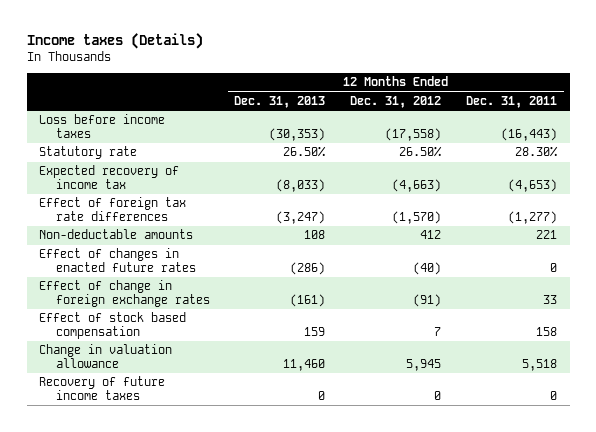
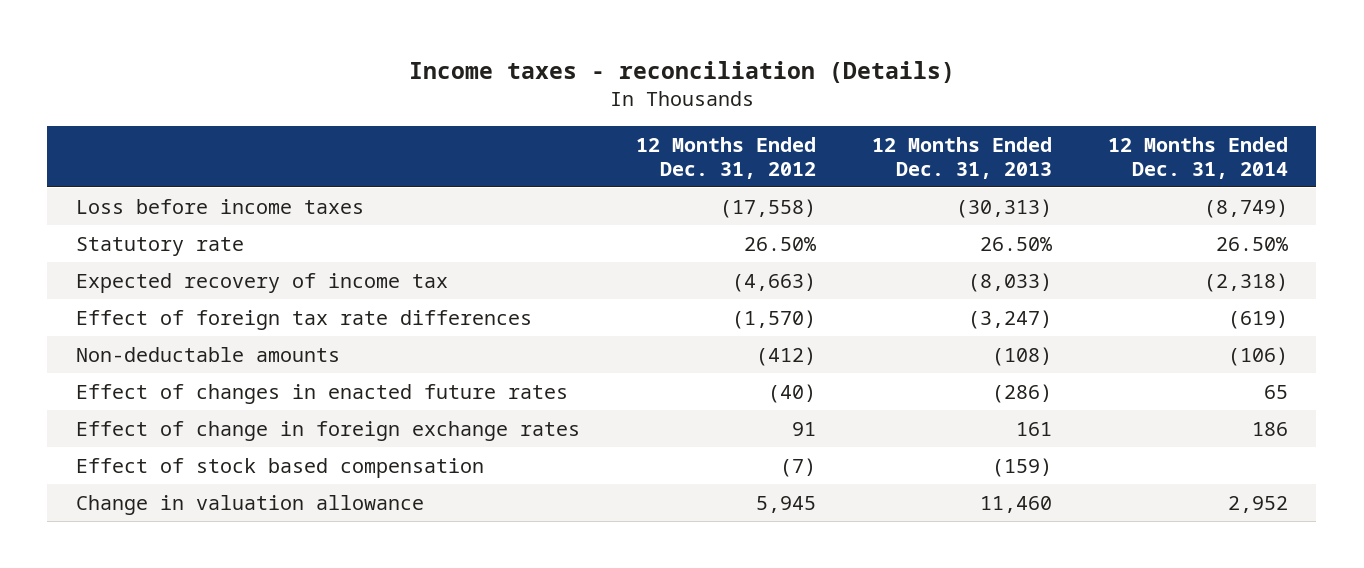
[26,32,203,49] Income taxes (Details) -> [408,60,955,83] Income taxes - reconciliation (Details)
[466,95,558,108] Dec. 31, 2011 -> none
none -> [1108,136,1289,179] 12 Months Ended Dec. 31, 2014
[269,128,326,142] (30,353) -> [956,198,1053,218] (30,313)
[304,230,326,240] 108 -> [992,346,1053,366] (108)
[420,230,442,240] 412 -> [755,346,816,366] (412)
[290,294,326,308] (161) -> [1016,421,1053,436] 161
[413,294,442,308] (91) -> [791,421,816,436] 91
[304,327,326,337] 159 -> [992,457,1053,477] (159)
[434,327,442,337] 7 -> [779,457,816,477] (7)
[39,376,166,401] Recovery of future income taxes -> none

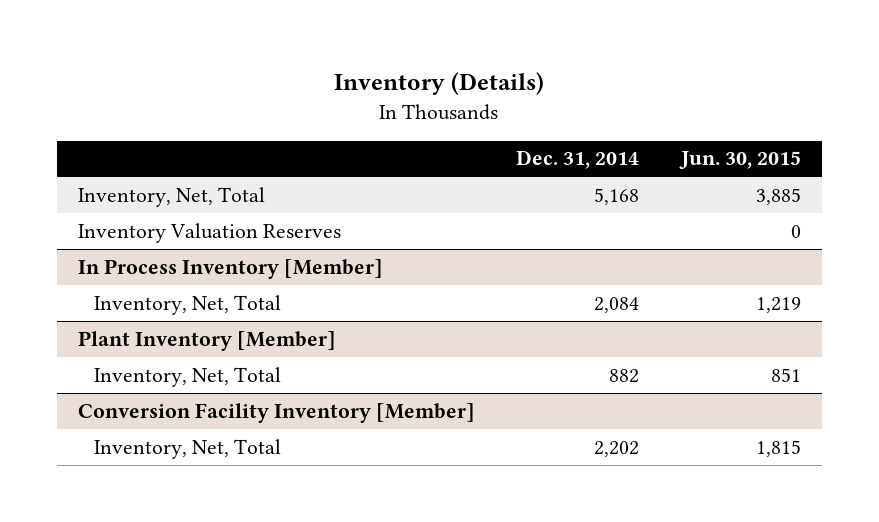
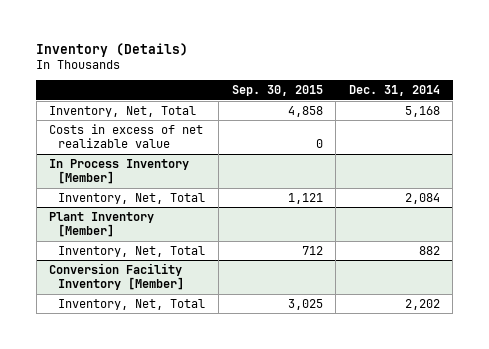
[678,151,801,170] Jun. 30, 2015 -> none
none -> [231,85,323,97] Sep. 30, 2015
[77,222,341,243] Inventory Valuation Reserves -> [49,123,204,149] Costs in excess of net realizable value

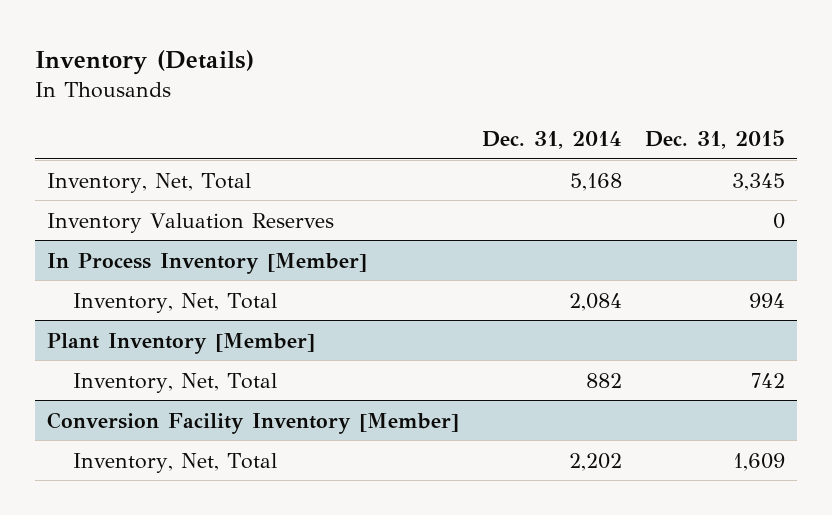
[231,85,323,97] Sep. 30, 2015 -> none
none -> [645,129,786,149] Dec. 31, 2015
[49,123,204,149] Costs in excess of net realizable value -> [46,212,334,233] Inventory Valuation Reserves

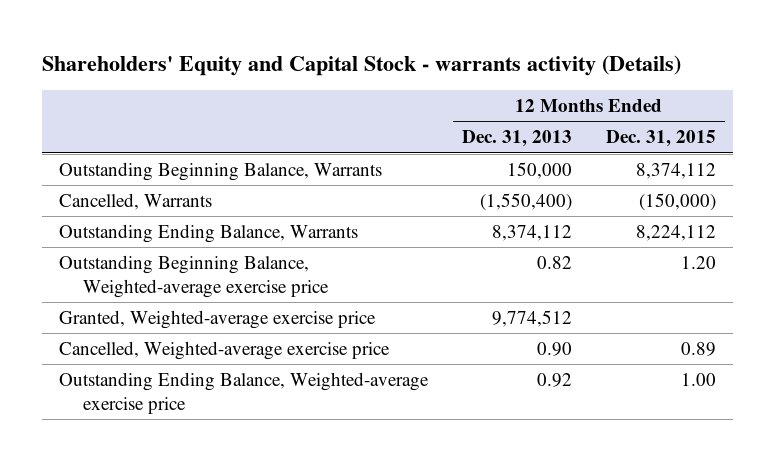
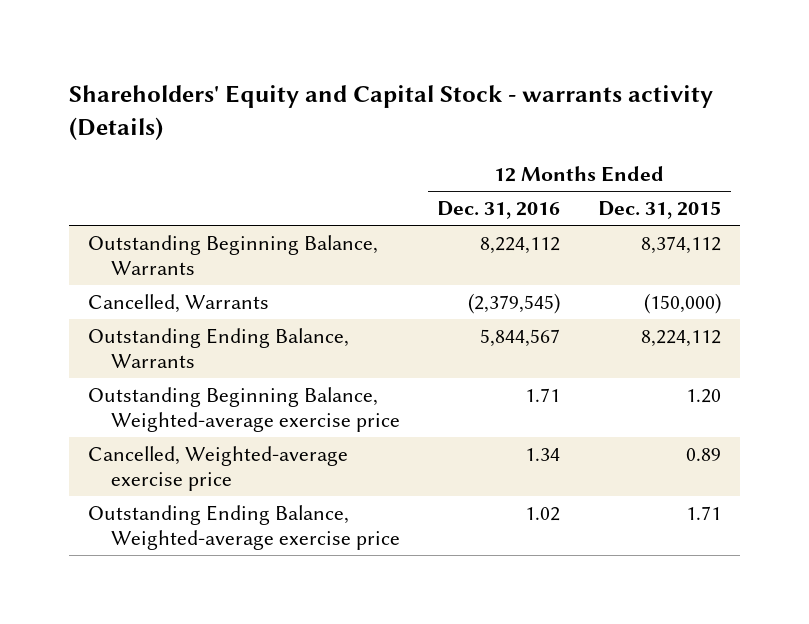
[461,130,572,148] Dec. 31, 2013 -> none
none -> [437,201,561,220] Dec. 31, 2016
[58,309,376,329] Granted, Weighted-average exercise price -> none
[681,372,717,386] 1.00 -> [686,506,722,521] 1.71

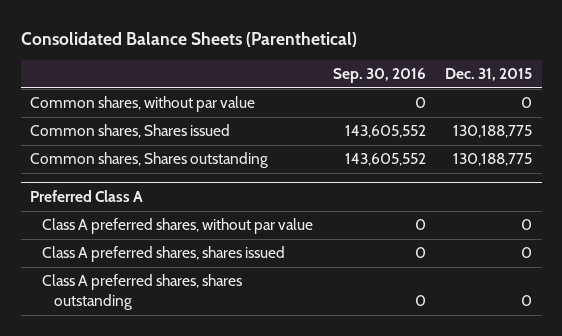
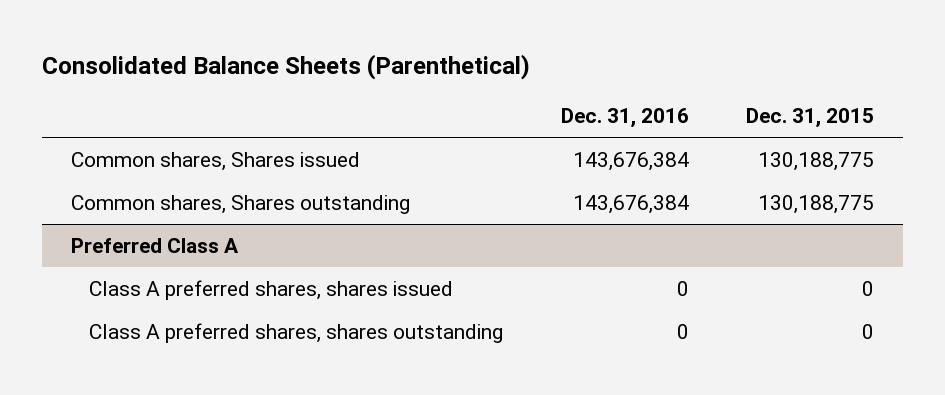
[332,68,426,84] Sep. 30, 2016 -> none
none -> [560,108,689,129] Dec. 31, 2016
[30,96,256,113] Common shares, without par value -> none
[42,218,314,235] Class A preferred shares, without par value -> none

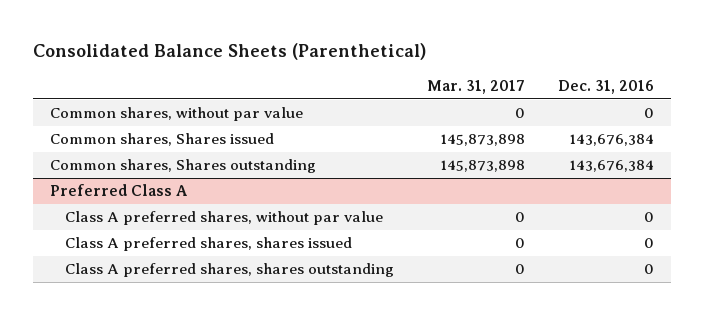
[746,108,875,129] Dec. 31, 2015 -> none
none -> [426,80,525,95] Mar. 31, 2017
none -> [49,107,303,122] Common shares, without par value
none -> [64,211,383,226] Class A preferred shares, without par value

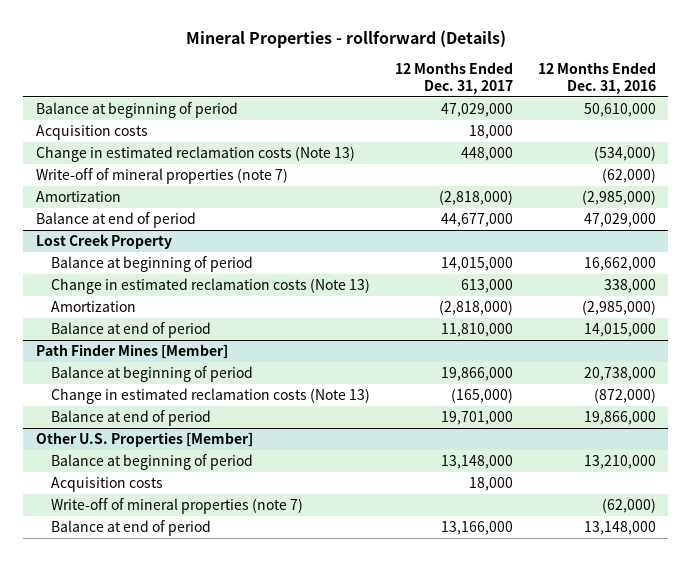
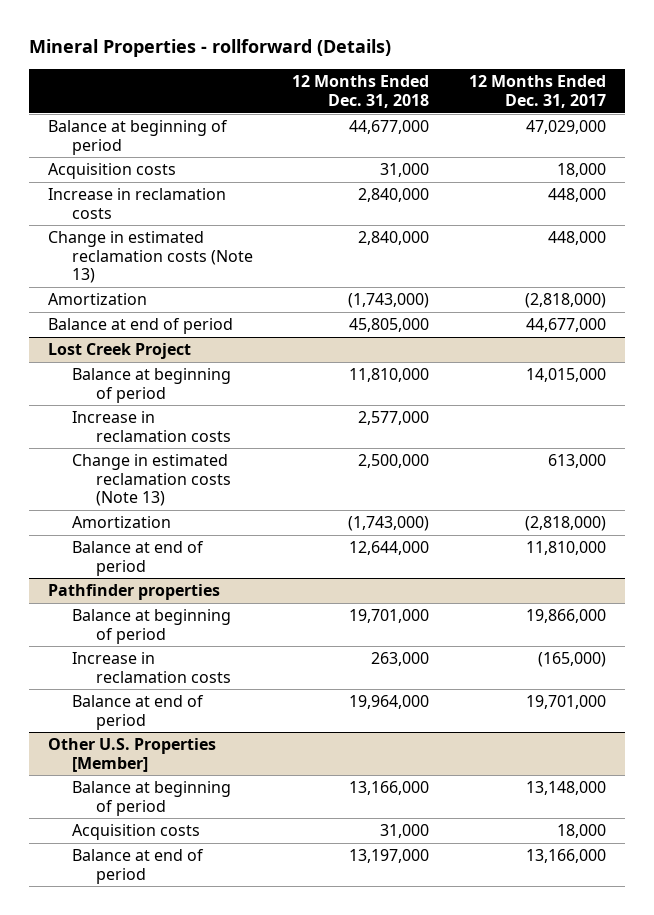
[537,62,656,94] 12 Months Ended Dec. 31, 2016 -> none
none -> [292,75,430,108] 12 Months Ended Dec. 31, 2018
none -> [48,188,227,219] Increase in reclamation costs
[35,168,288,185] Write-off of mineral properties (note 7) -> none
[35,234,172,250] Lost Creek Property -> [48,343,192,360] Lost Creek Project
none -> [72,411,231,442] Increase in reclamation costs
[35,344,228,360] Path Finder Mines [Member] -> [48,584,221,601] Pathfinder properties
[50,388,370,405] Change in estimated reclamation costs (Note 13) -> [72,652,231,683] Increase in reclamation costs
[50,498,303,515] Write-off of mineral properties (note 7) -> none

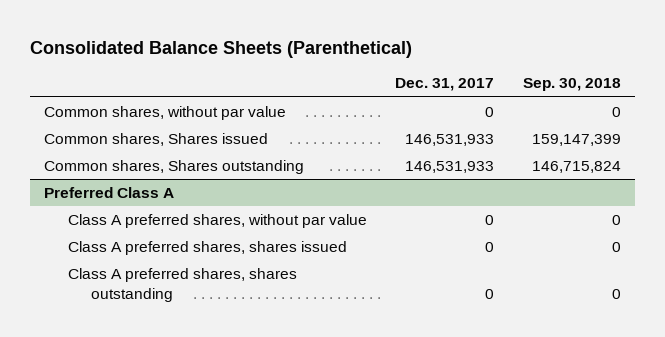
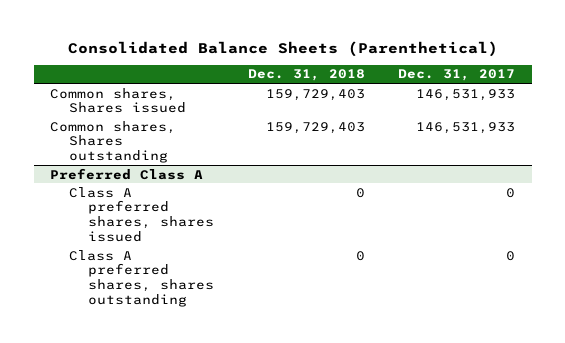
[523,78,622,92] Sep. 30, 2018 -> none
none -> [247,69,365,82] Dec. 31, 2018
[43,105,286,120] Common shares, without par value -> none
[67,213,367,228] Class A preferred shares, without par value -> none

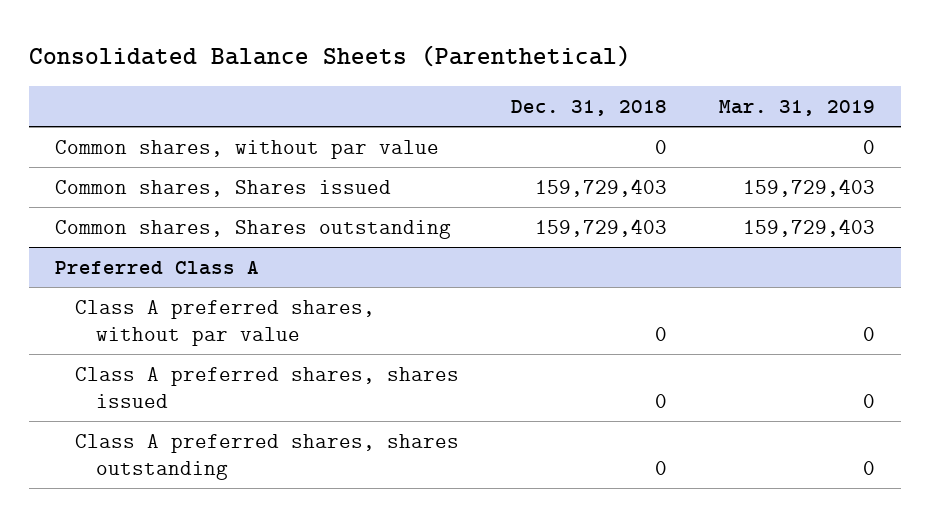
[398,69,516,82] Dec. 31, 2017 -> none
none -> [719,99,876,116] Mar. 31, 2019
none -> [55,139,440,159] Common shares, without par value
none -> [75,299,376,347] Class A preferred shares, without par value

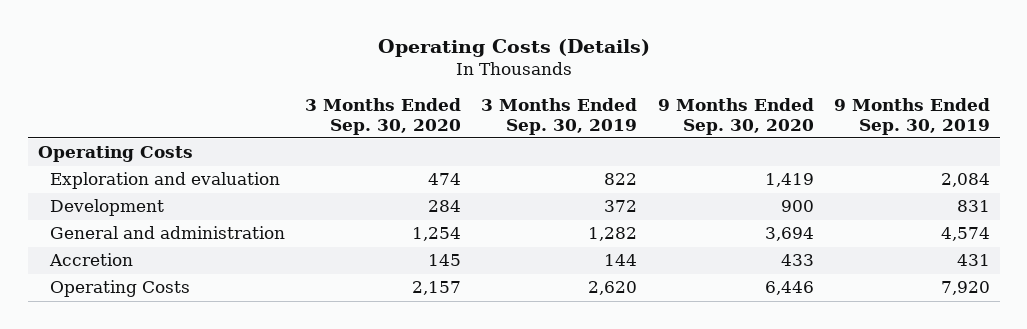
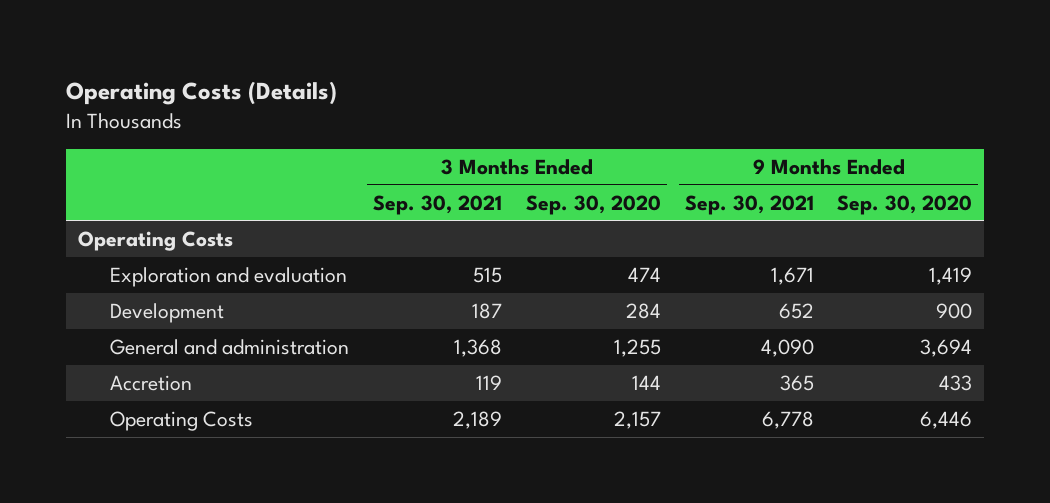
[481,98,638,135] 3 Months Ended Sep. 30, 2019 -> none
[833,98,990,135] 9 Months Ended Sep. 30, 2019 -> none
none -> [373,194,503,215] Sep. 30, 2021
none -> [684,194,814,215] Sep. 30, 2021
[412,227,462,242] 1,254 -> [613,338,661,357] 1,255
[428,254,462,267] 145 -> [631,374,661,390] 144

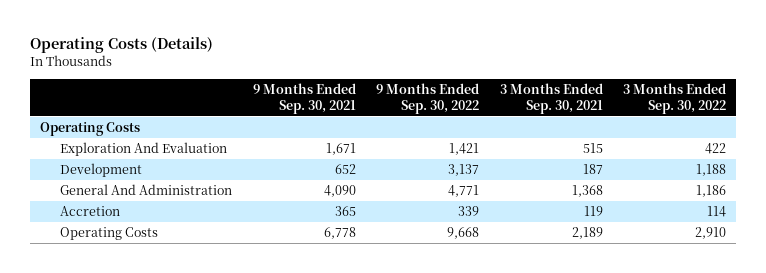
[525,194,661,215] Sep. 30, 2020 -> none
[837,194,973,215] Sep. 30, 2020 -> none
none -> [376,83,480,114] 9 Months Ended Sep. 30, 2022
none -> [622,83,726,114] 3 Months Ended Sep. 30, 2022
[110,266,348,287] Exploration and evaluation -> [60,142,228,157] Exploration And Evaluation
[110,338,350,355] General and administration -> [60,184,233,196] General And Administration

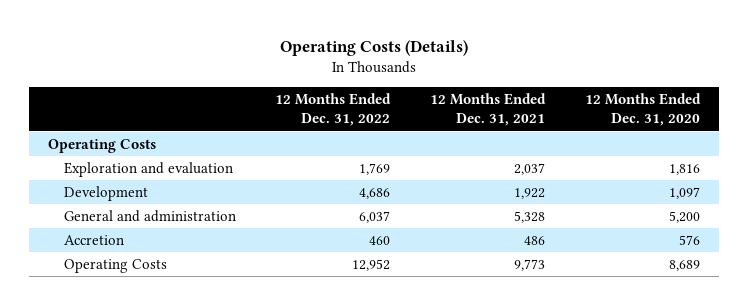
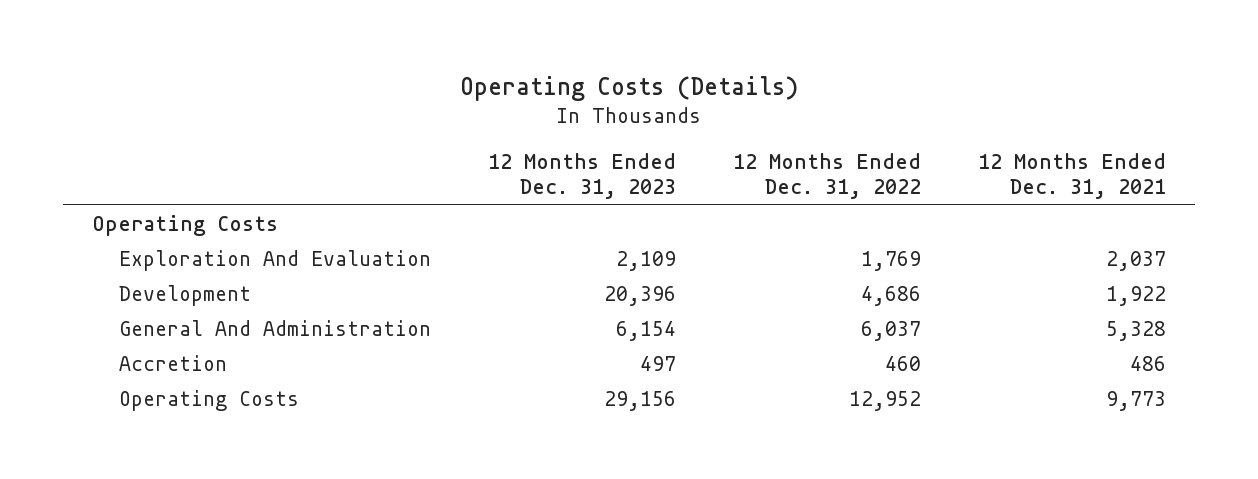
[584,93,701,127] 12 Months Ended Dec. 31, 2020 -> none
none -> [487,153,676,200] 12 Months Ended Dec. 31, 2023
[63,162,233,178] Exploration and evaluation -> [118,249,431,271] Exploration And Evaluation
[63,210,236,223] General and administration -> [118,319,431,336] General And Administration

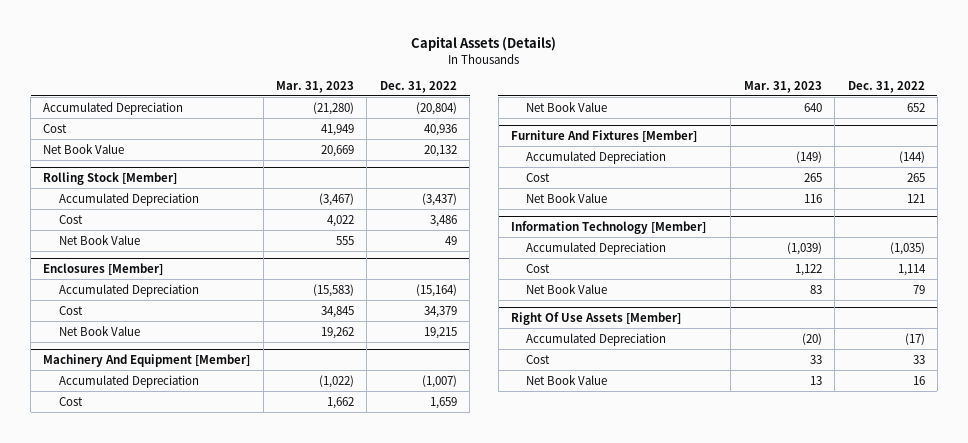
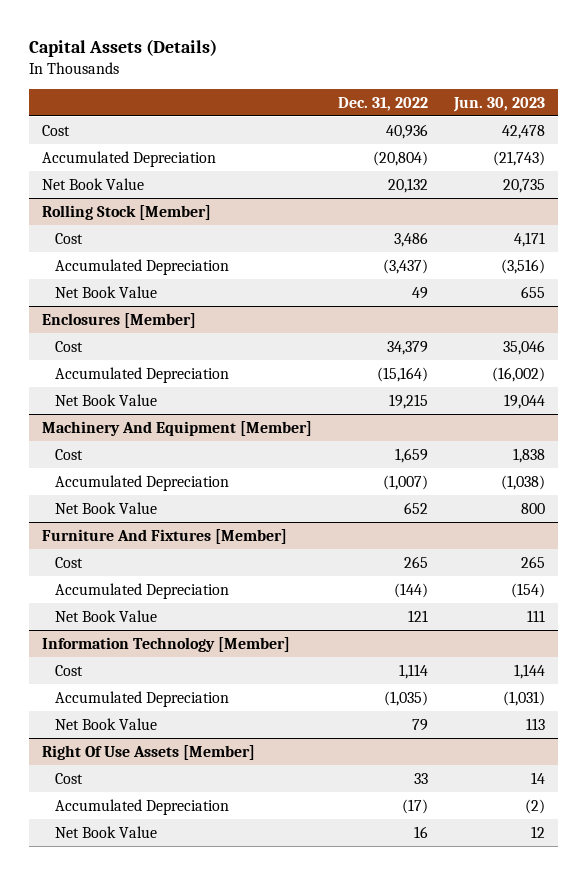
[276,80,355,93] Mar. 31, 2023 -> none
none -> [452,96,545,112] Jun. 30, 2023
[43,101,184,115] Accumulated Depreciation -> [41,150,216,167] Accumulated Depreciation
[58,192,199,206] Accumulated Depreciation -> [55,258,230,275] Accumulated Depreciation
[58,283,199,297] Accumulated Depreciation -> [55,366,230,383] Accumulated Depreciation
[58,374,199,388] Accumulated Depreciation -> [55,474,230,491] Accumulated Depreciation
[526,150,667,164] Accumulated Depreciation -> [55,582,230,599] Accumulated Depreciation
[526,241,667,255] Accumulated Depreciation -> [55,690,230,707] Accumulated Depreciation
[526,332,667,346] Accumulated Depreciation -> [55,798,230,815] Accumulated Depreciation

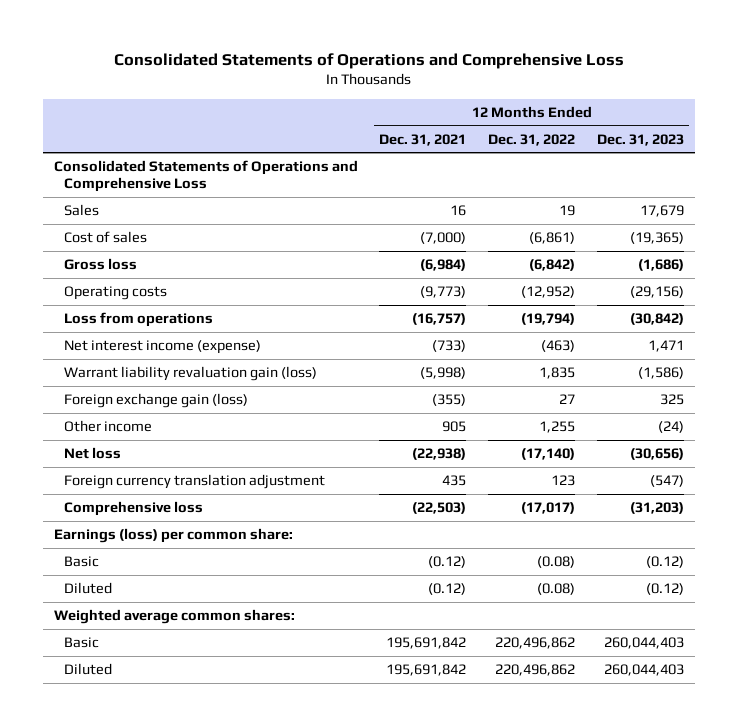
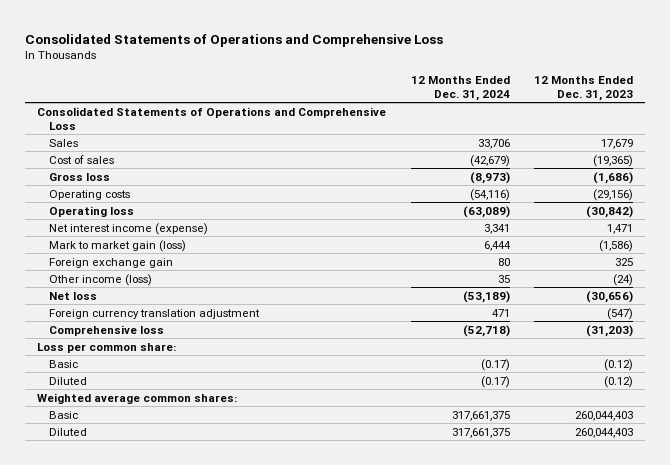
[379,133,467,146] Dec. 31, 2021 -> none
[488,133,576,146] Dec. 31, 2022 -> none
none -> [410,76,510,101] 12 Months Ended Dec. 31, 2024
[63,312,213,328] Loss from operations -> [49,205,135,217] Operating loss
[63,366,317,382] Warrant liability revaluation gain (loss) -> [49,239,187,252] Mark to market gain (loss)
[63,393,248,409] Foreign exchange gain (loss) -> [49,257,174,268] Foreign exchange gain
[63,420,152,433] Other income -> [49,273,153,286] Other income (loss)
[53,528,293,544] Earnings (loss) per common share: -> [37,342,177,353] Loss per common share:

